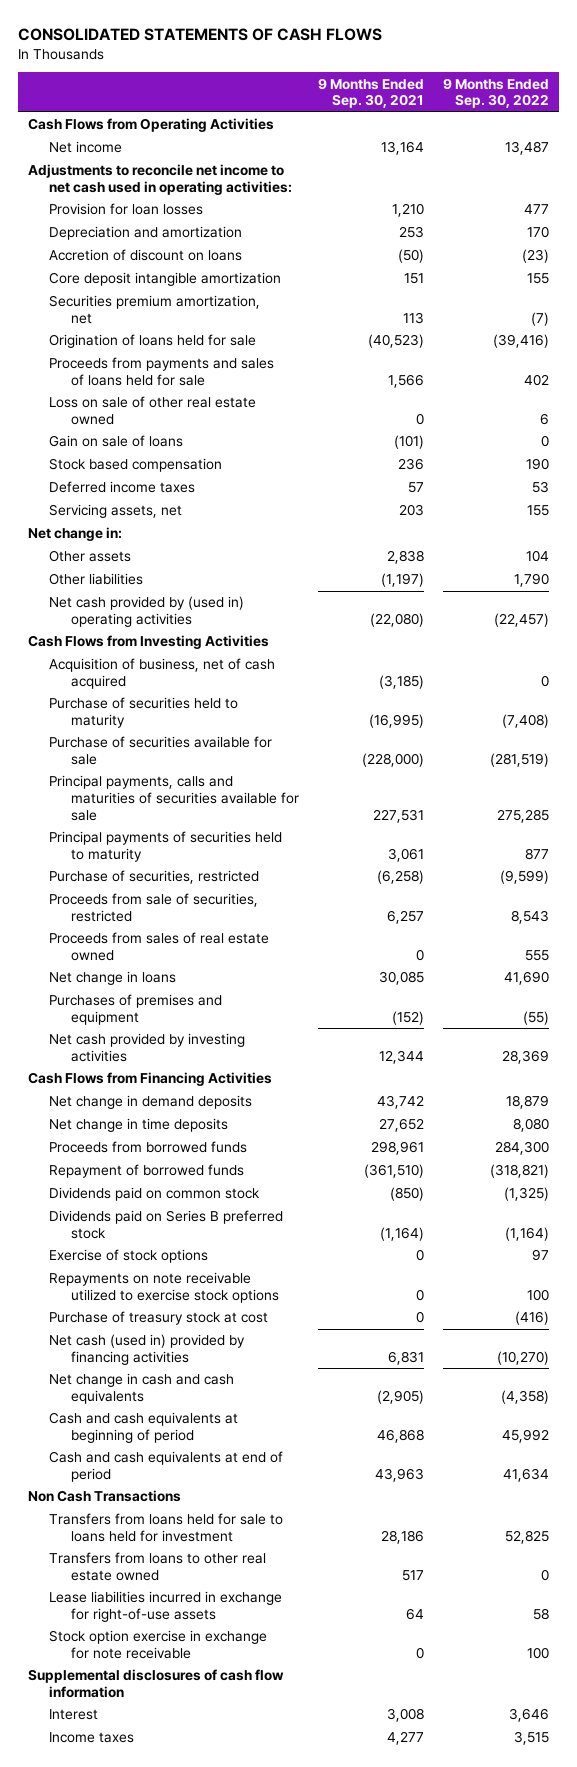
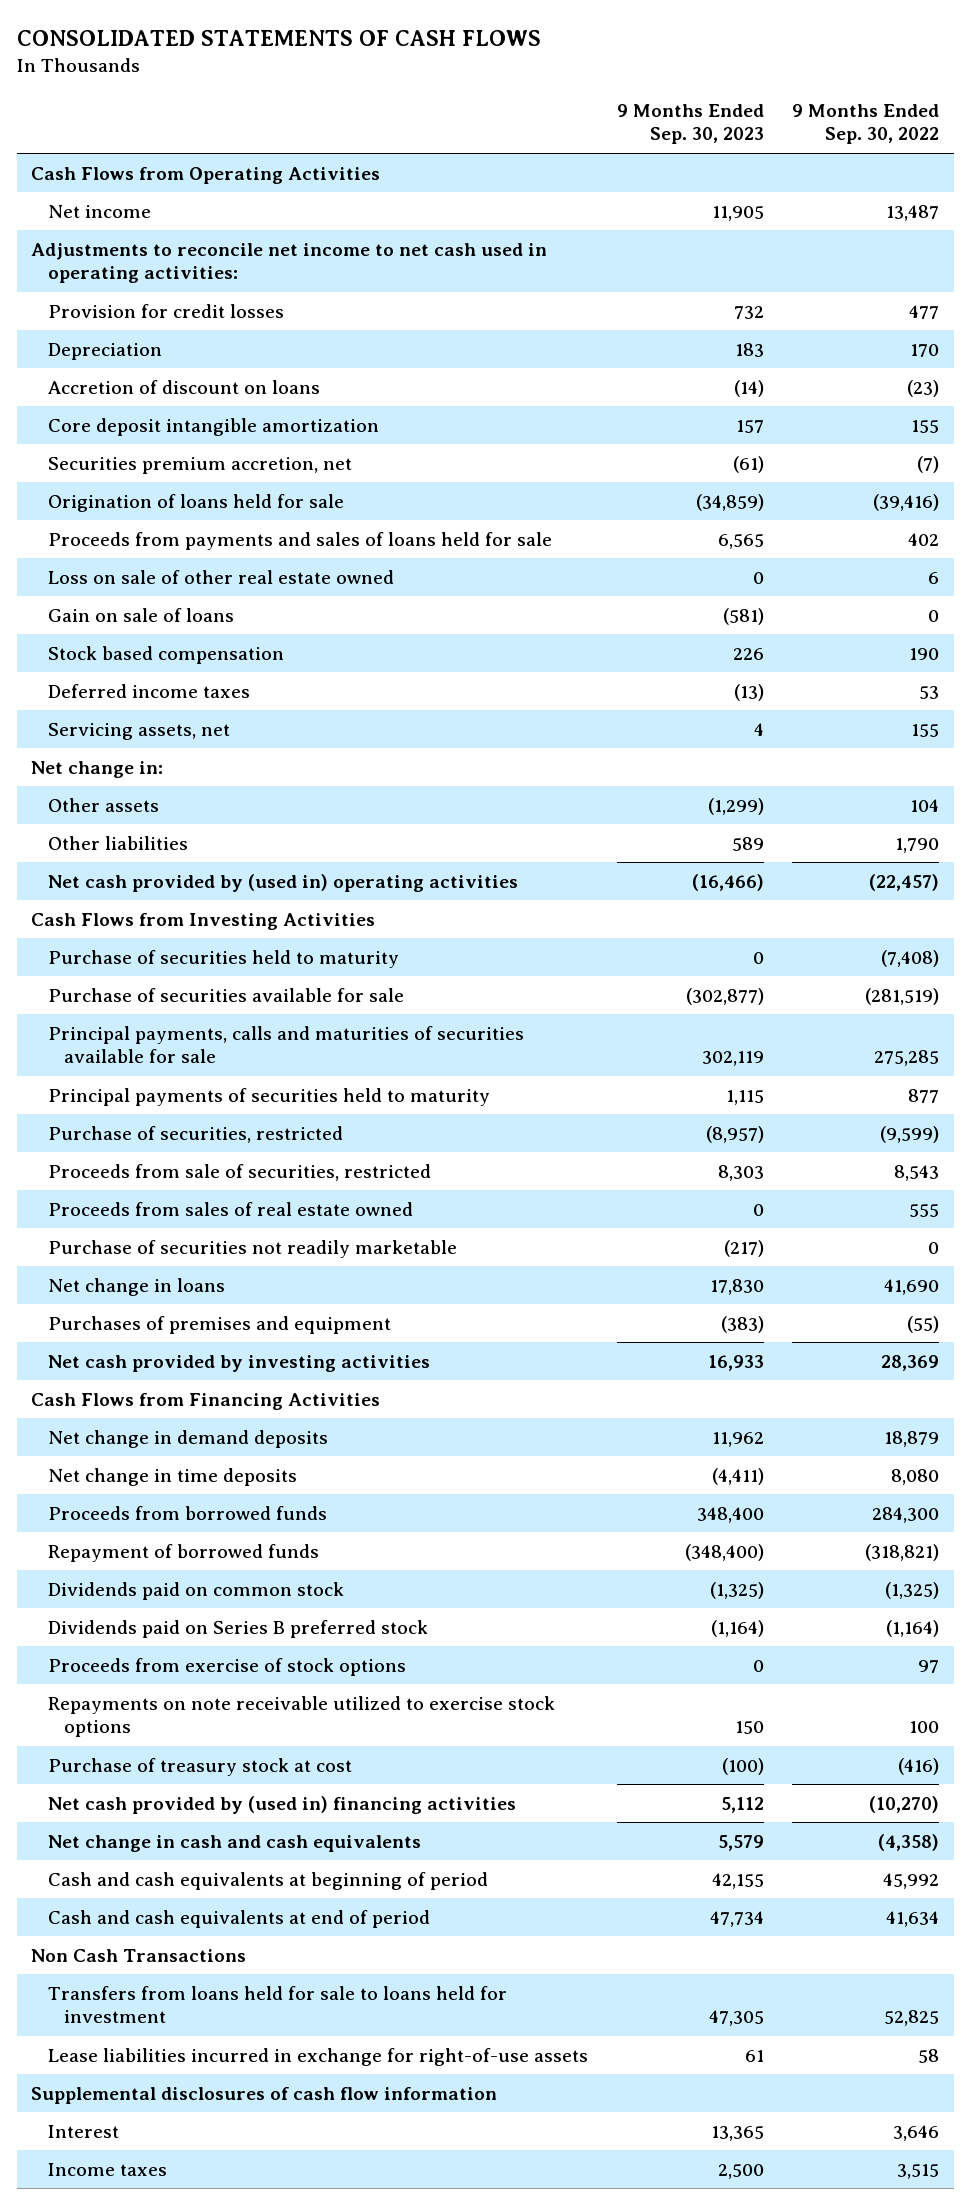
[317,77,424,109] 9 Months Ended Sep. 30, 2021 -> none
none -> [616,103,764,145] 9 Months Ended Sep. 30, 2023
[49,203,204,216] Provision for loan losses -> [47,303,284,318] Provision for credit losses
[49,226,243,241] Depreciation and amortization -> [47,342,162,360] Depreciation
[49,295,261,324] Securities premium amortization, net -> [47,456,352,474] Securities premium accretion, net
[49,658,276,689] Acquisition of business, net of cash acquired -> none
none -> [47,1239,457,1258] Purchase of securities not readily marketable
[49,1249,209,1264] Exercise of stock options -> [47,1657,406,1676] Proceeds from exercise of stock options
[49,1334,246,1365] Net cash (used in) provided by financing activities -> [47,1795,516,1814] Net cash provided by (used in) financing activities
[49,1552,267,1581] Transfers from loans to other real estate owned -> none
[49,1630,268,1659] Stock option exercise in exchange for note receivable -> none

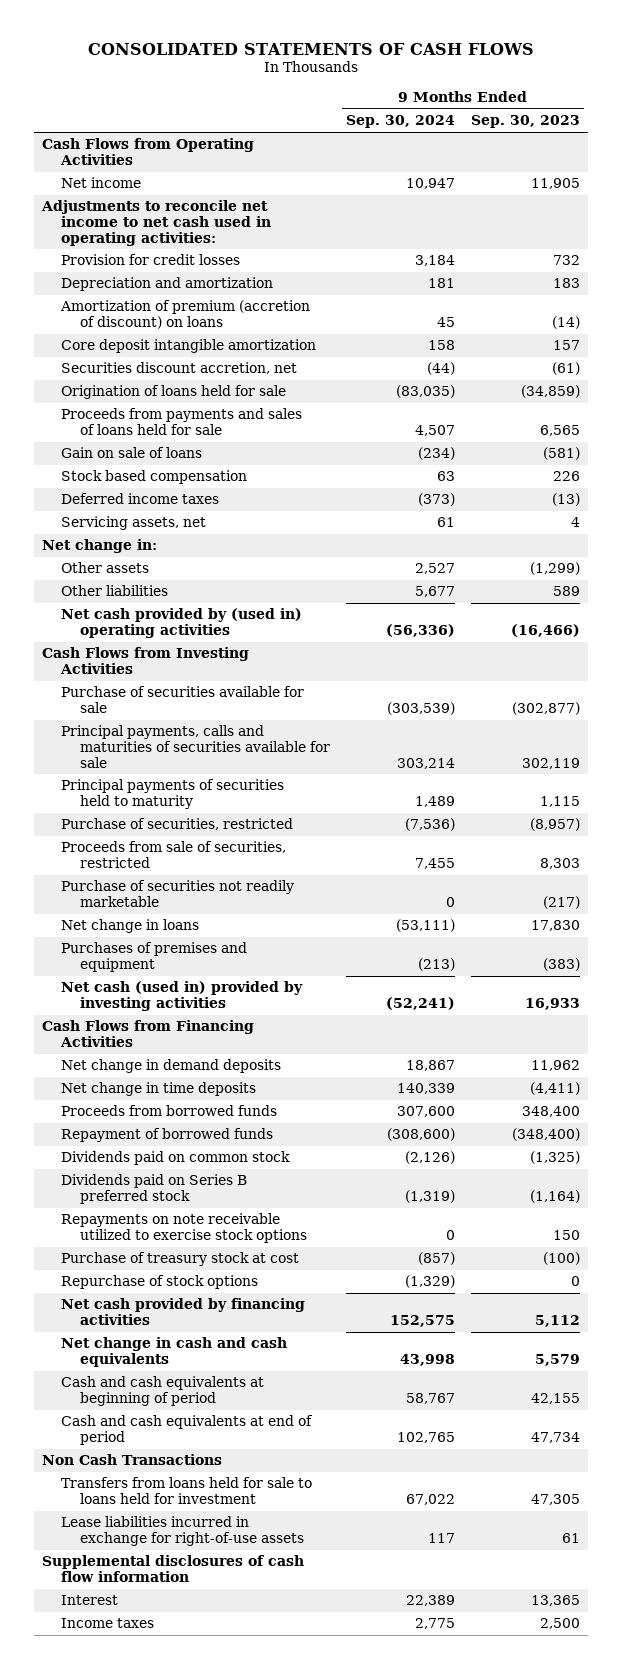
[792,103,940,145] 9 Months Ended Sep. 30, 2022 -> none
none -> [345,115,455,129] Sep. 30, 2024
[47,342,162,360] Depreciation -> [60,277,273,292] Depreciation and amortization
[47,379,320,394] Accretion of discount on loans -> [59,300,310,330] Amortization of premium (accretion of discount) on loans
[47,456,352,474] Securities premium accretion, net -> [60,362,297,375] Securities discount accretion, net
[47,569,394,584] Loss on sale of other real estate owned -> none
[47,949,399,968] Purchase of securities held to maturity -> none
[47,1201,413,1216] Proceeds from sales of real estate owned -> none
[47,1354,430,1372] Net cash provided by investing activities -> [60,981,303,1012] Net cash (used in) provided by investing activities
[47,1657,406,1676] Proceeds from exercise of stock options -> none
none -> [60,1275,258,1290] Repurchase of stock options
[47,1795,516,1814] Net cash provided by (used in) financing activities -> [60,1298,305,1326] Net cash provided by financing activities

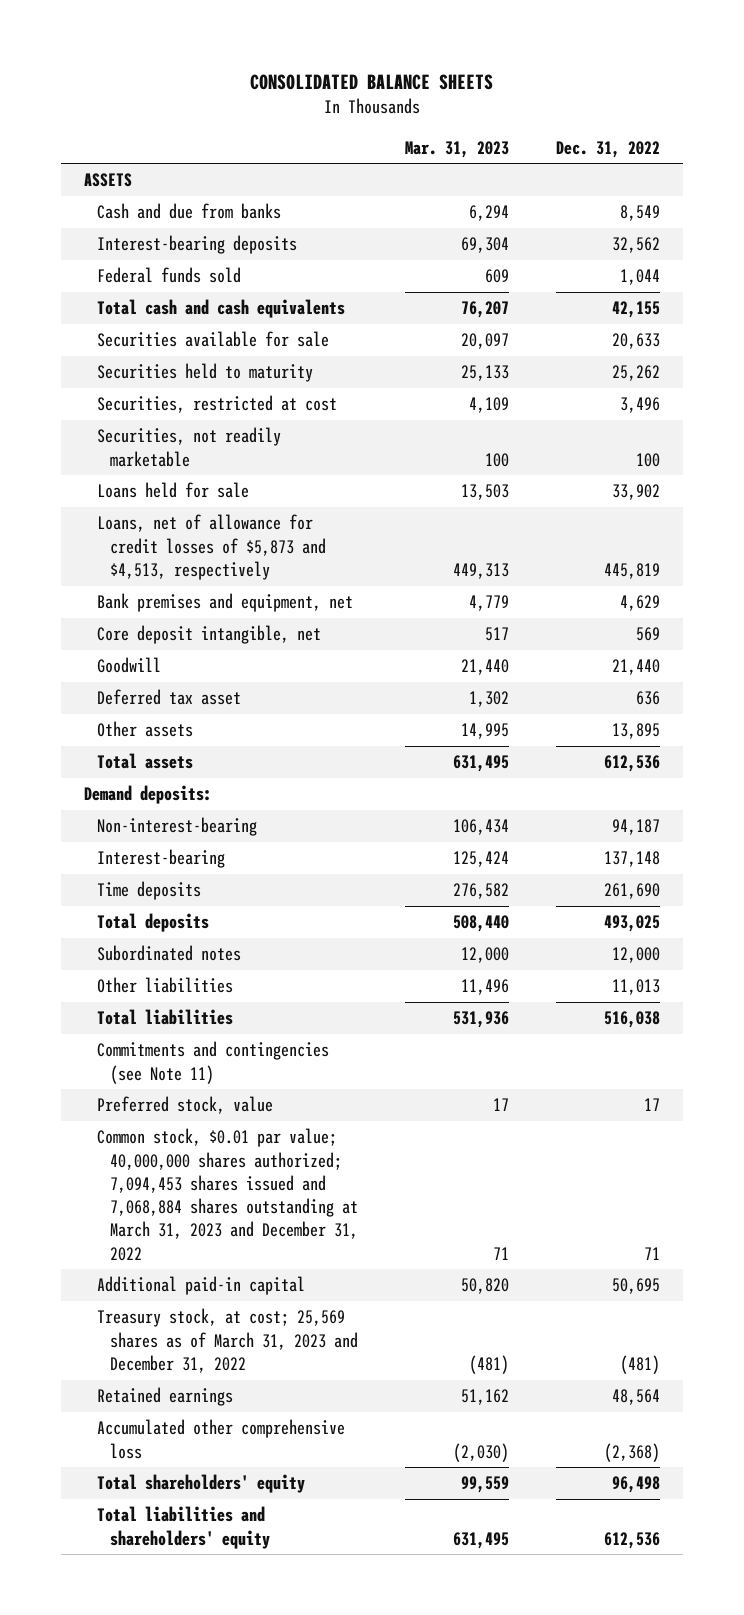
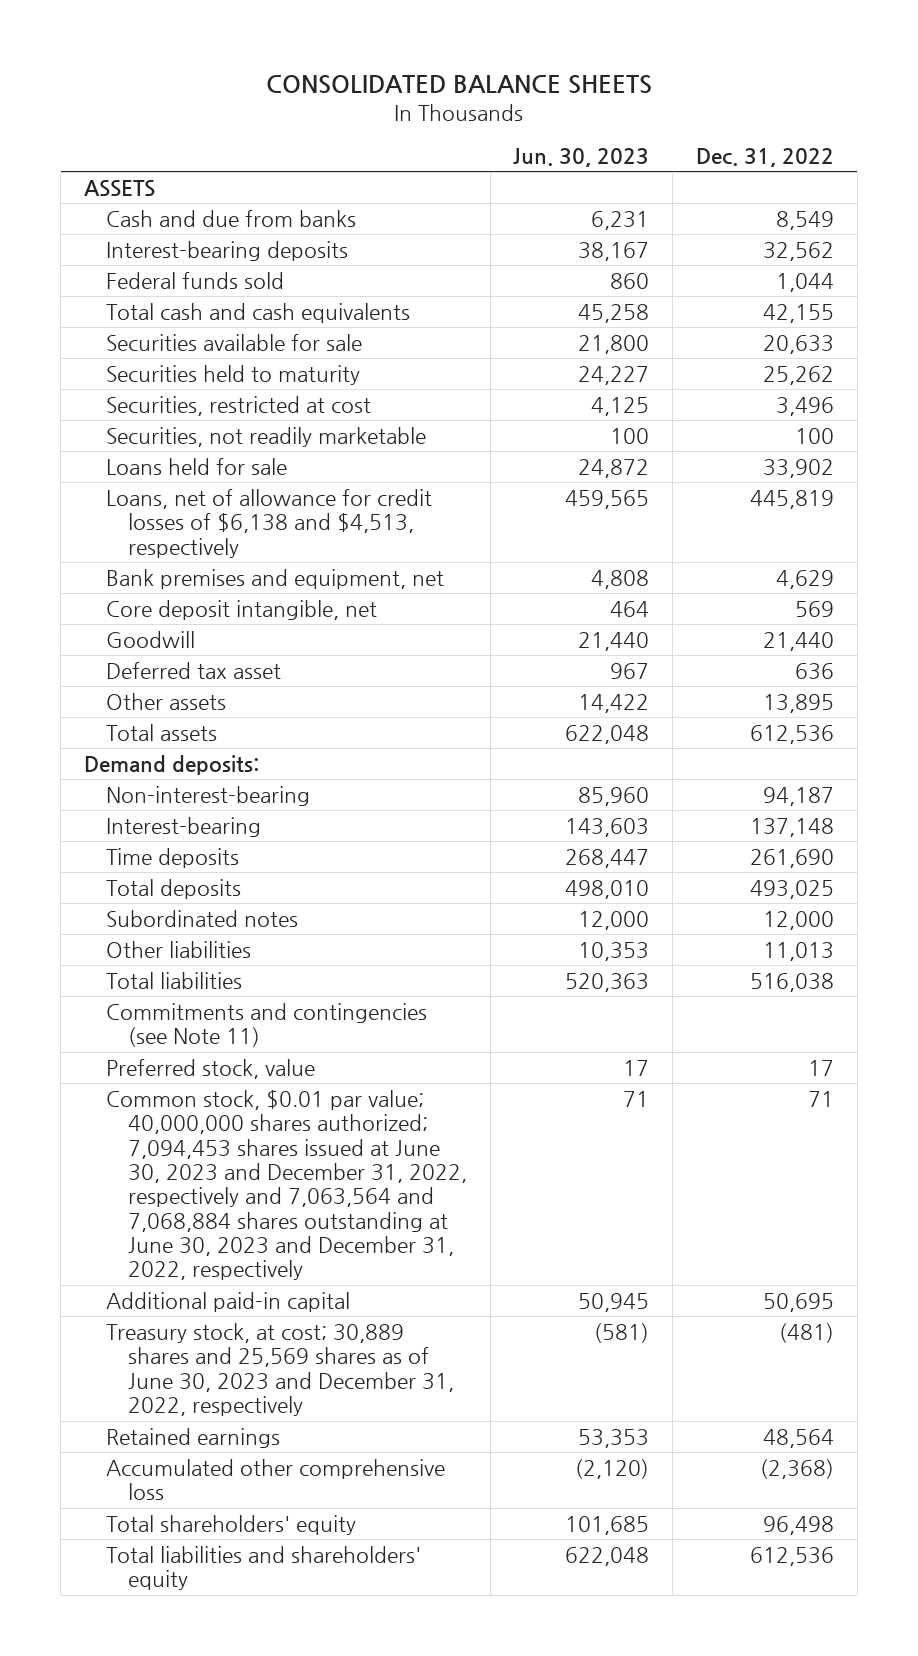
[405,140,510,158] Mar. 31, 2023 -> none
none -> [513,147,650,167] Jun. 30, 2023
[97,514,327,580] Loans, net of allowance for credit losses of $5,873 and $4,513, respectively -> [105,488,432,558] Loans, net of allowance for credit losses of $6,138 and $4,513, respectively
[97,1128,359,1261] Common stock, $0.01 par value; 40,000,000 shares authorized; 7,094,453 shares issued and 7,068,884 shares outstanding at March 31, 2023 and December 31, 2022 -> [105,1089,467,1281] Common stock, $0.01 par value; 40,000,000 shares authorized; 7,094,453 shares issued at June 30, 2023 and December 31, 2022, respectively and 7,063,564 and 7,068,884 shares outstanding at June 30, 2023 and December 31, 2022, respectively
[97,1308,359,1373] Treasury stock, at cost; 25,569 shares as of March 31, 2023 and December 31, 2022 -> [105,1322,454,1416] Treasury stock, at cost; 30,889 shares and 25,569 shares as of June 30, 2023 and December 31, 2022, respectively

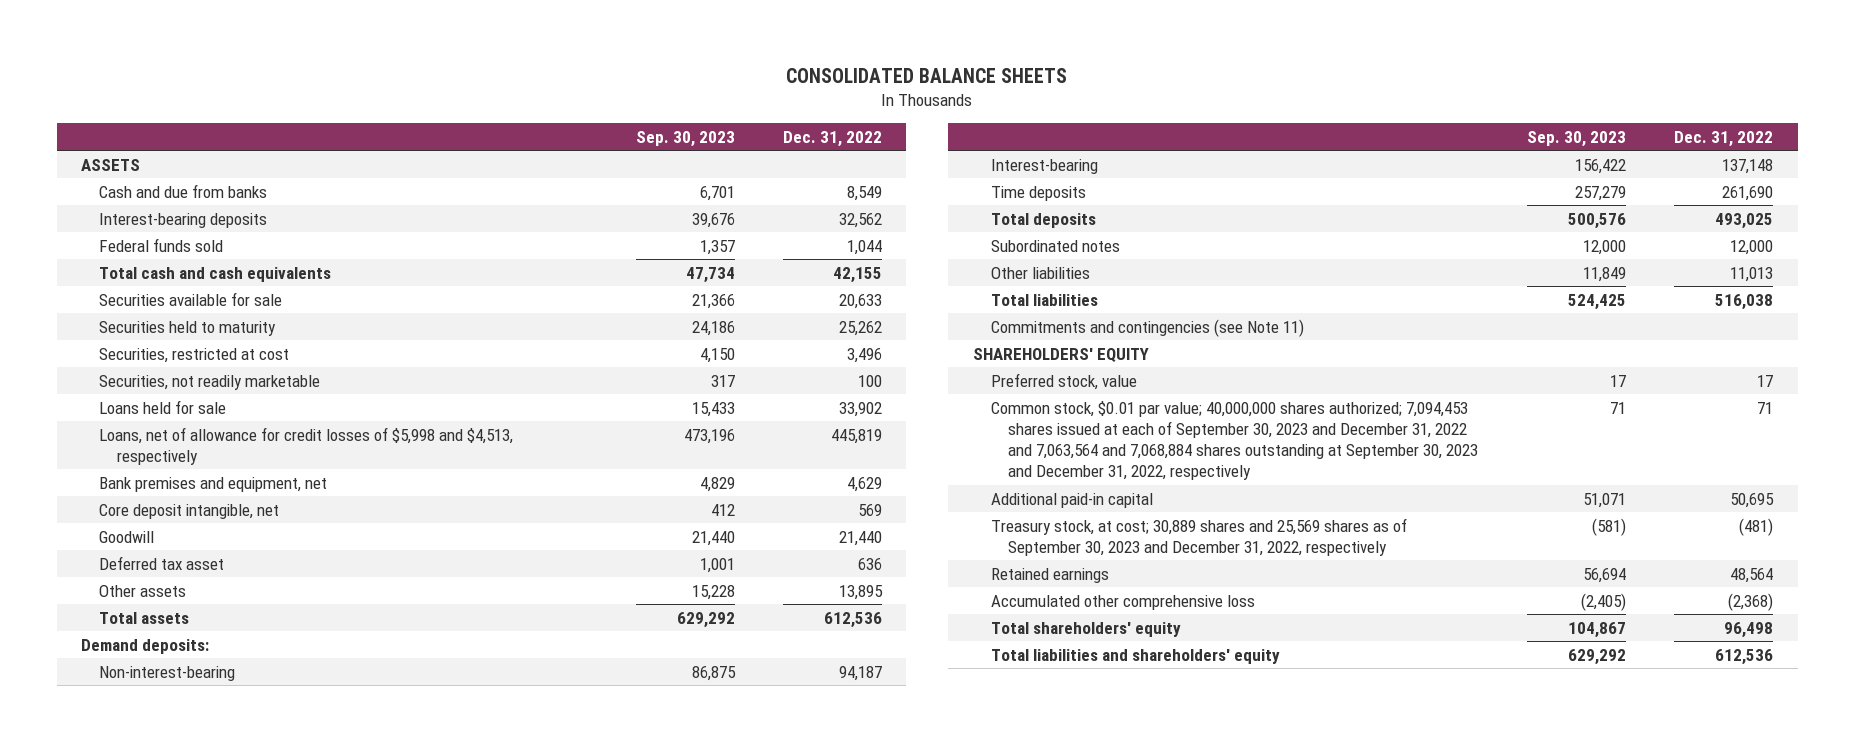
[513,147,650,167] Jun. 30, 2023 -> none
none -> [635,130,735,147] Sep. 30, 2023
[105,488,432,558] Loans, net of allowance for credit losses of $6,138 and $4,513, respectively -> [99,426,514,465] Loans, net of allowance for credit losses of $5,998 and $4,513, respectively
none -> [972,347,1149,362] SHAREHOLDERS' EQUITY
[105,1089,467,1281] Common stock, $0.01 par value; 40,000,000 shares authorized; 7,094,453 shares issued at June 30, 2023 and December 31, 2022, respectively and 7,063,564 and 7,068,884 shares outstanding at June 30, 2023 and December 31, 2022, respectively -> [990,400,1479,481] Common stock, $0.01 par value; 40,000,000 shares authorized; 7,094,453 shares issued at each of September 30, 2023 and December 31, 2022 and 7,063,564 and 7,068,884 shares outstanding at September 30, 2023 and December 31, 2022, respectively
[105,1322,454,1416] Treasury stock, at cost; 30,889 shares and 25,569 shares as of June 30, 2023 and December 31, 2022, respectively -> [990,517,1407,556] Treasury stock, at cost; 30,889 shares and 25,569 shares as of September 30, 2023 and December 31, 2022, respectively

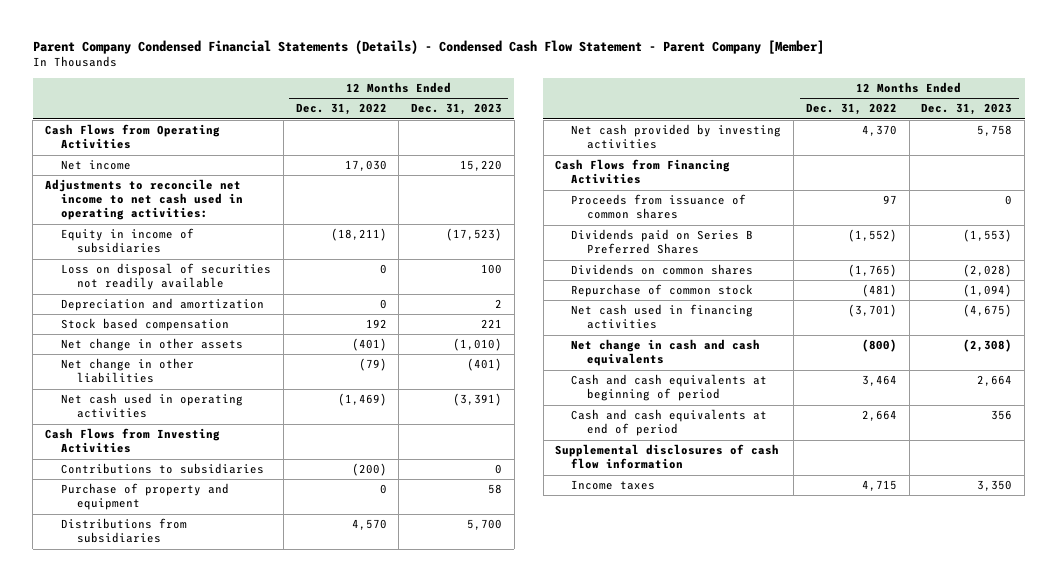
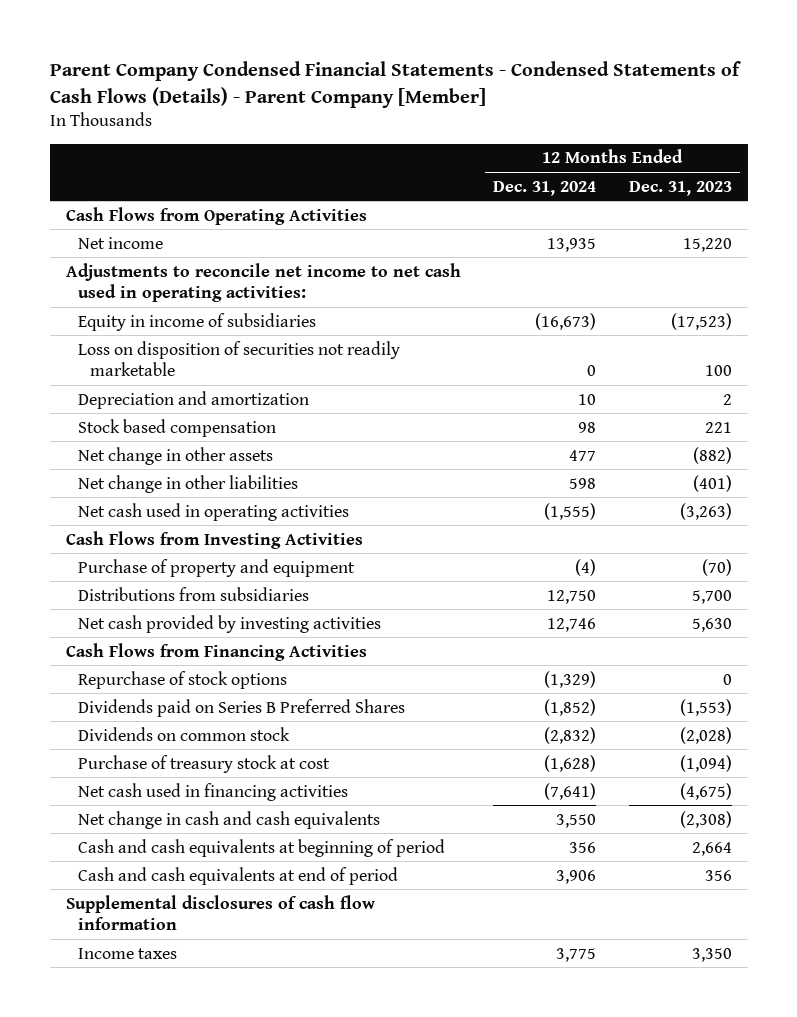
[32,39,824,54] Parent Company Condensed Financial Statements (Details) - Condensed Cash Flow Statement - Parent Company [Member] -> [49,61,741,109] Parent Company Condensed Financial Statements - Condensed Statements of Cash Flows (Details) - Parent Company [Member]
[295,103,387,116] Dec. 31, 2022 -> none
none -> [493,180,597,196] Dec. 31, 2024
[60,263,271,291] Loss on disposal of securities not readily available -> [78,340,401,376] Loss on disposition of securities not readily marketable
[453,338,503,352] (1,010) -> [692,446,732,464] (882)
[453,393,503,407] (3,391) -> [679,502,732,520] (3,263)
[60,463,264,475] Contributions to subsidiaries -> none
[488,484,503,495] 58 -> [701,558,732,576] (70)
[977,125,1013,137] 5,758 -> [691,617,732,632] 5,630
[571,194,747,220] Proceeds from issuance of common shares -> none
none -> [78,670,288,689] Repurchase of stock options
[571,264,754,276] Dividends on common shares -> [78,726,291,741] Dividends on common stock
[571,284,754,298] Repurchase of common stock -> [78,754,331,773] Purchase of treasury stock at cost

